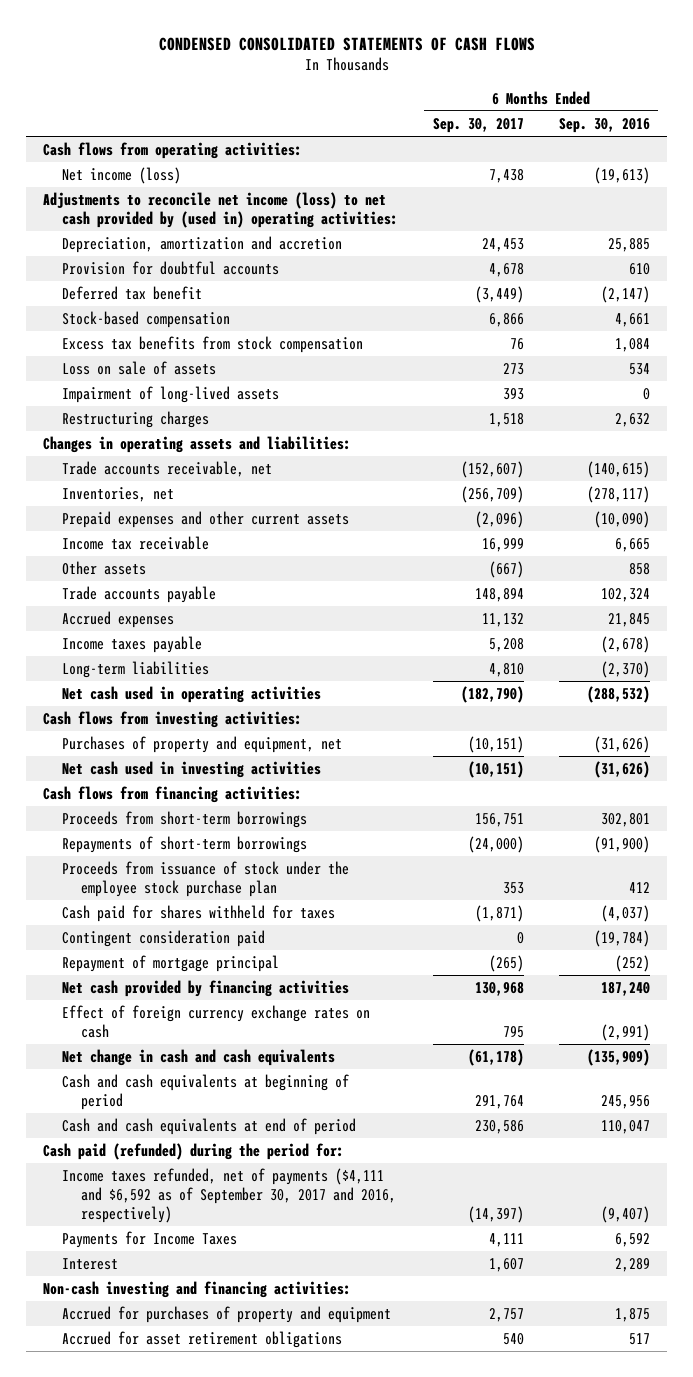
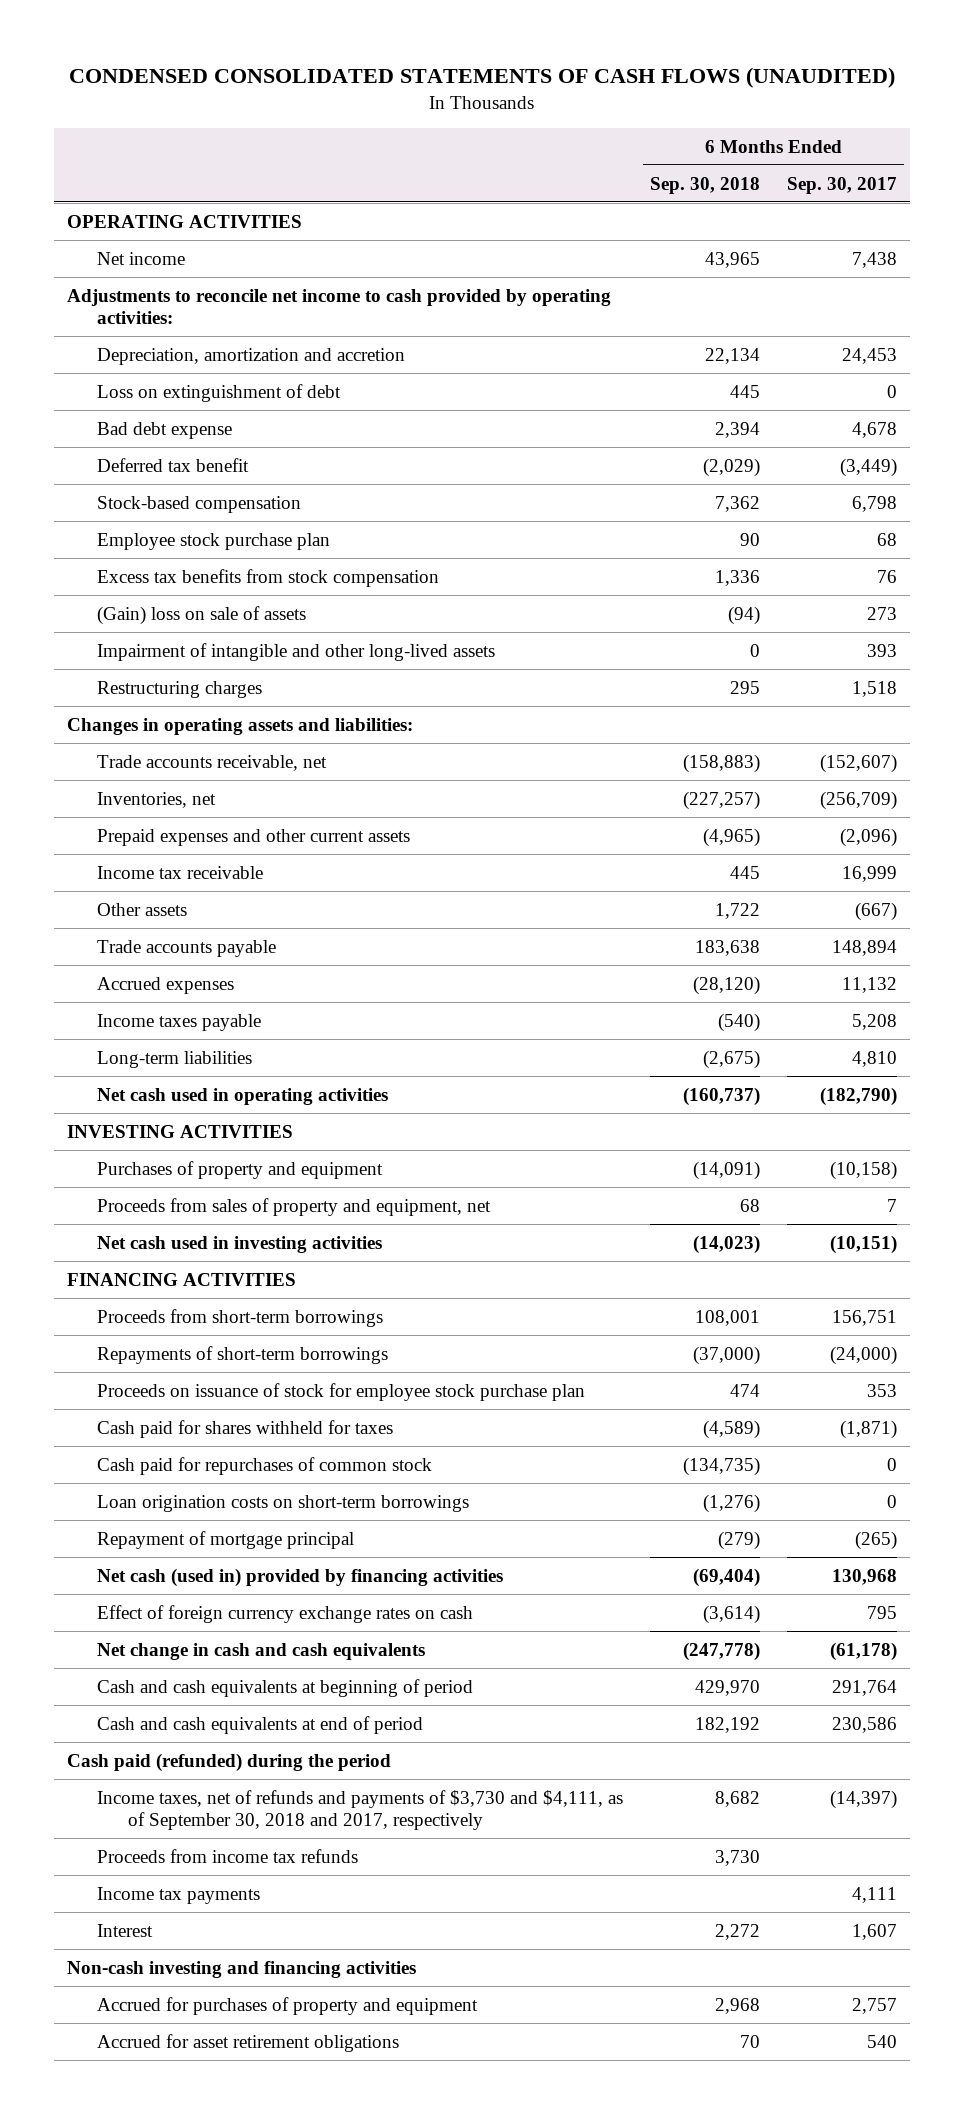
[158,36,535,51] CONDENSED CONSOLIDATED STATEMENTS OF CASH FLOWS -> [69,67,896,89] CONDENSED CONSOLIDATED STATEMENTS OF CASH FLOWS (UNAUDITED)
[558,117,650,133] Sep. 30, 2016 -> none
none -> [650,176,761,194] Sep. 30, 2018
[43,141,303,159] Cash flows from operating activities: -> [67,214,303,228] OPERATING ACTIVITIES
[62,166,182,184] Net income (loss) -> [97,251,186,265] Net income
[43,191,399,228] Adjustments to reconcile net income (loss) to net cash provided by (used in) operating activities: -> [67,288,612,324] Adjustments to reconcile net income to cash provided by operating activities:
none -> [97,383,342,402] Loss on extinguishment of debt
[62,260,280,275] Provision for doubtful accounts -> [97,421,233,439] Bad debt expense
[488,312,524,327] 6,866 -> [851,495,897,512] 6,798
none -> [97,532,331,550] Employee stock purchase plan
[62,360,217,375] Loss on sale of assets -> [97,605,307,625] (Gain) loss on sale of assets
[62,385,280,403] Impairment of long-lived assets -> [97,642,496,661] Impairment of intangible and other long-lived assets
[43,710,303,728] Cash flows from investing activities: -> [67,1124,294,1138] INVESTING ACTIVITIES
[62,735,343,753] Purchases of property and equipment, net -> [97,1160,384,1179] Purchases of property and equipment
[467,735,524,753] (10,151) -> [829,1160,897,1180] (10,158)
none -> [97,1197,492,1216] Proceeds from sales of property and equipment, net
[43,785,303,803] Cash flows from financing activities: -> [67,1272,297,1286] FINANCING ACTIVITIES
[62,860,350,897] Proceeds from issuance of stock under the employee stock purchase plan -> [97,1382,586,1401] Proceeds on issuance of stock for employee stock purchase plan
[62,929,266,947] Contingent consideration paid -> none
none -> [97,1456,433,1475] Cash paid for repurchases of common stock
none -> [97,1494,470,1512] Loan origination costs on short-term borrowings
[62,979,350,997] Net cash provided by financing activities -> [97,1567,504,1587] Net cash (used in) provided by financing activities
[43,1142,345,1160] Cash paid (refunded) during the period for: -> [67,1752,392,1772] Cash paid (refunded) during the period
[62,1167,396,1223] Income taxes refunded, net of payments ($4,111 and $6,592 as of September 30, 2017 and 2016, respectively) -> [97,1789,624,1830] Income taxes, net of refunds and payments of $3,730 and $4,111, as of September 30, 2018 and 2017, respectively
none -> [97,1848,359,1863] Proceeds from income tax refunds
[62,1230,238,1248] Payments for Income Taxes -> [97,1886,261,1904] Income tax payments
[43,1280,352,1298] Non-cash investing and financing activities: -> [67,1960,417,1978] Non-cash investing and financing activities

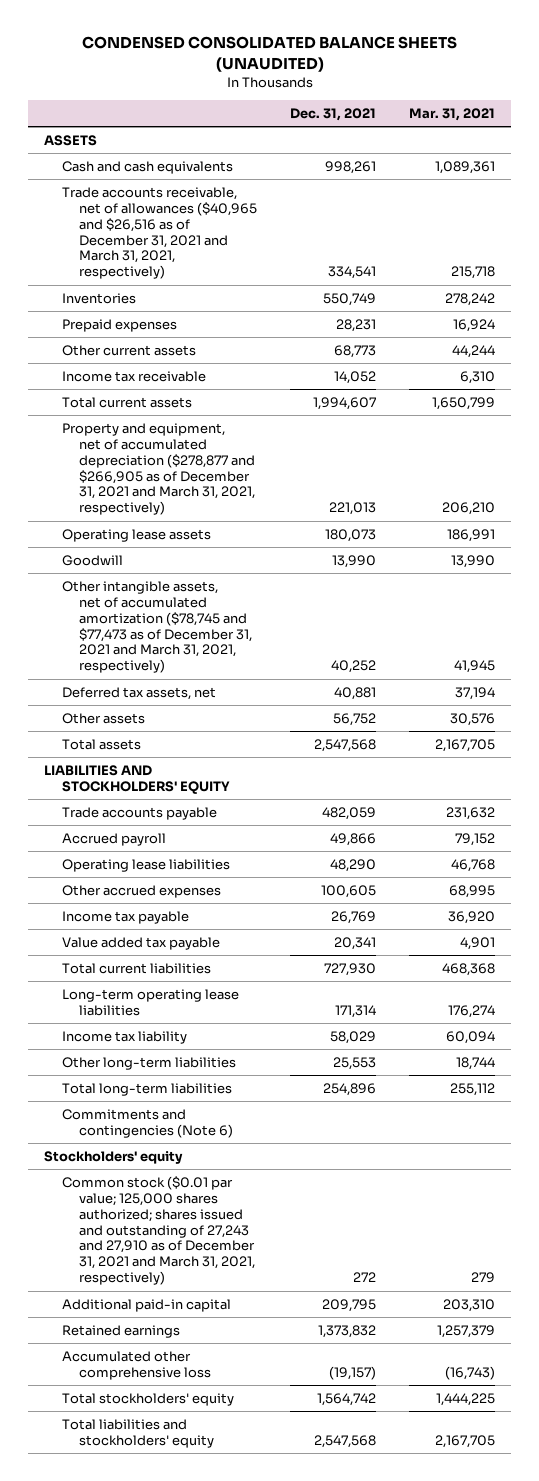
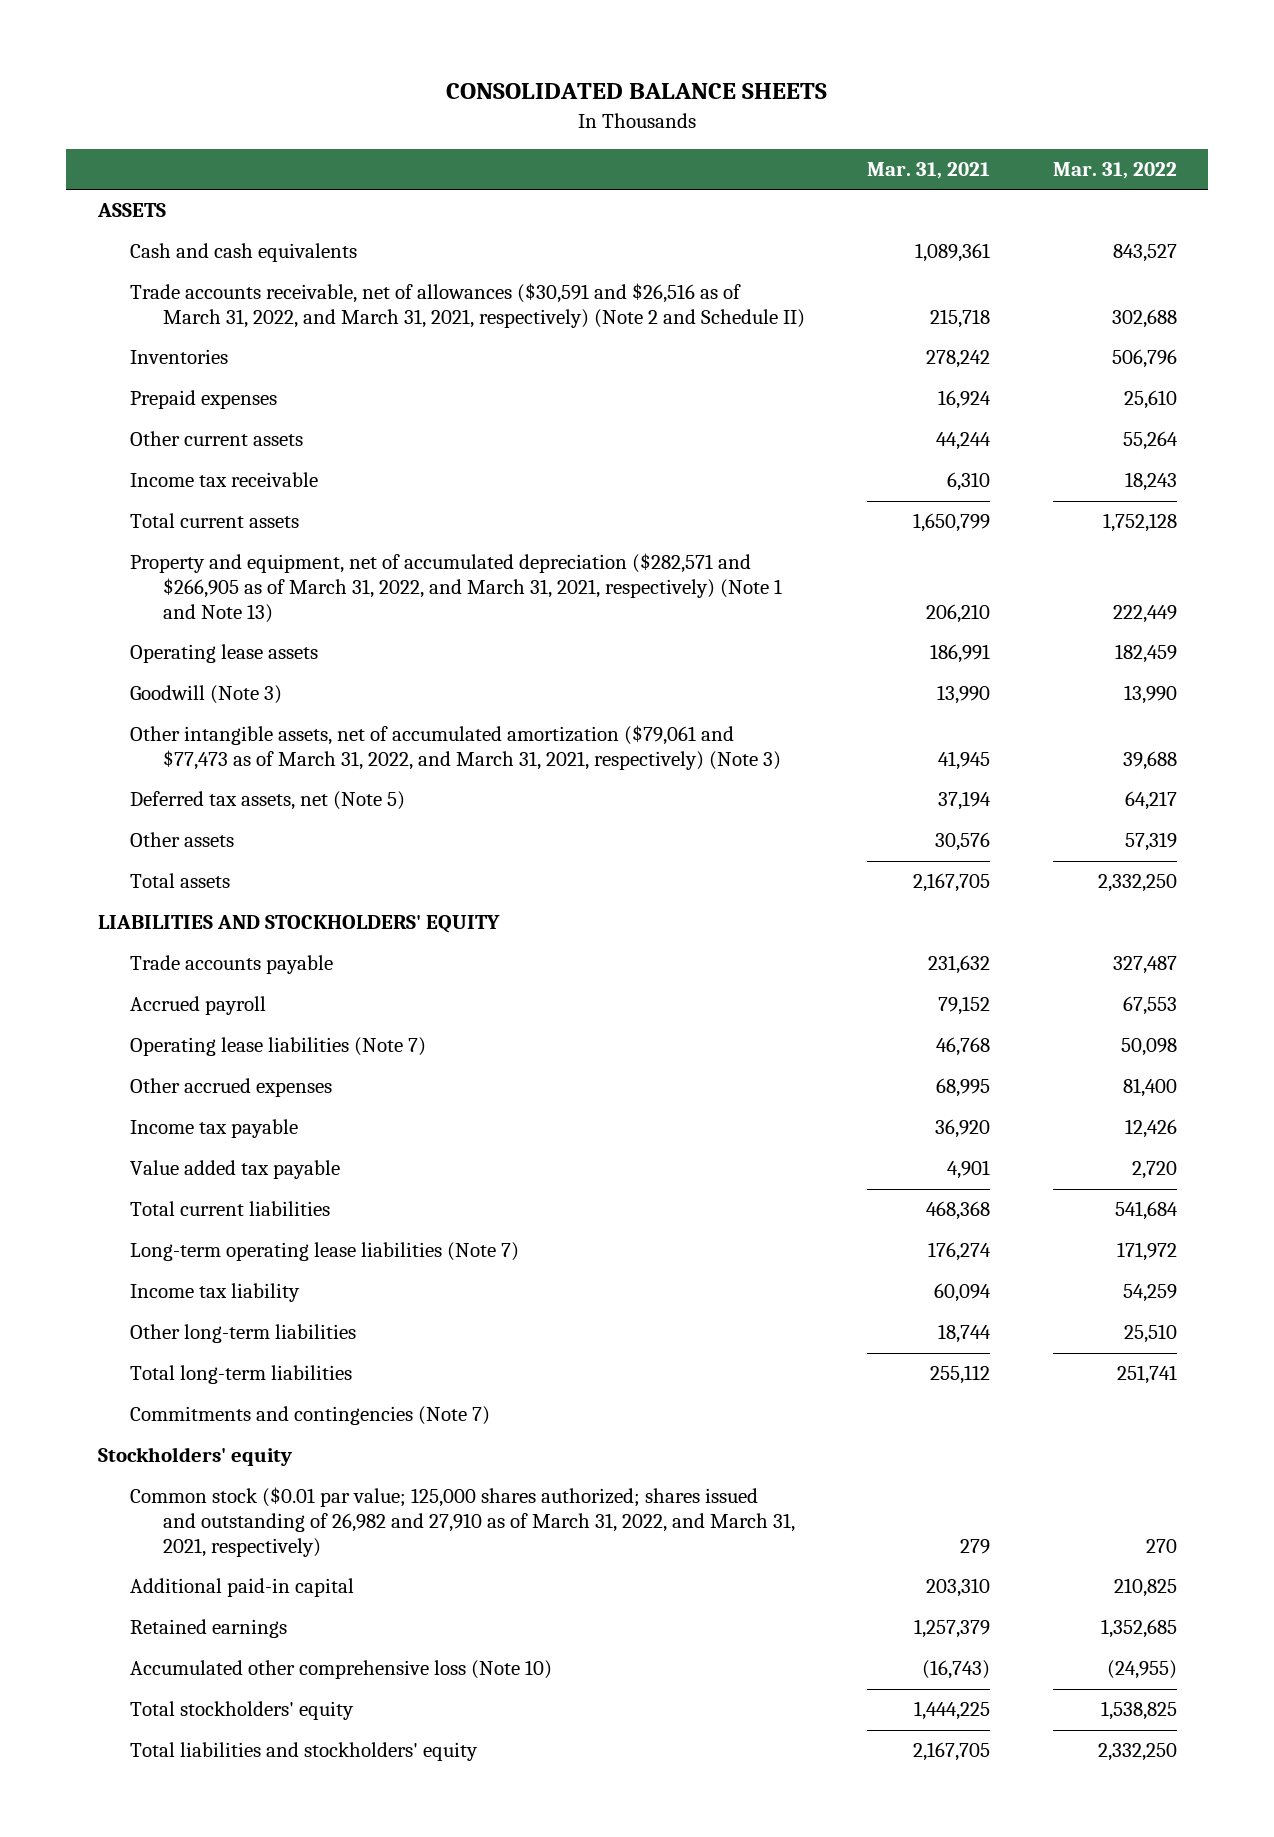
[81,36,457,72] CONDENSED CONSOLIDATED BALANCE SHEETS (UNAUDITED) -> [446,83,828,100] CONSOLIDATED BALANCE SHEETS
[289,107,376,121] Dec. 31, 2021 -> none
none -> [1052,162,1177,180] Mar. 31, 2022
[61,186,257,280] Trade accounts receivable, net of allowances ($40,965 and $26,516 as of December 31, 2021 and March 31, 2021, respectively) -> [130,283,805,328] Trade accounts receivable, net of allowances ($30,591 and $26,516 as of March 31, 2022, and March 31, 2021, respectively) (Note 2 and Schedule II)
[61,422,255,516] Property and equipment, net of accumulated depreciation ($278,877 and $266,905 as of December 31, 2021 and March 31, 2021, respectively) -> [130,553,782,623] Property and equipment, net of accumulated depreciation ($282,571 and $266,905 as of March 31, 2022, and March 31, 2021, respectively) (Note 1 and Note 13)
[61,554,123,566] Goodwill -> [130,685,283,705] Goodwill (Note 3)
[61,580,252,674] Other intangible assets, net of accumulated amortization ($78,745 and $77,473 as of December 31, 2021 and March 31, 2021, respectively) -> [130,725,781,770] Other intangible assets, net of accumulated amortization ($79,061 and $77,473 as of March 31, 2022, and March 31, 2021, respectively) (Note 3)
[61,686,216,700] Deferred tax assets, net -> [130,791,406,811] Deferred tax assets, net (Note 5)
[61,858,230,872] Operating lease liabilities -> [130,1037,427,1057] Operating lease liabilities (Note 7)
[61,988,239,1016] Long-term operating lease liabilities -> [130,1242,520,1262] Long-term operating lease liabilities (Note 7)
[61,1108,233,1138] Commitments and contingencies (Note 6) -> [130,1406,491,1426] Commitments and contingencies (Note 7)
[61,1175,255,1286] Common stock ($0.01 par value; 125,000 shares authorized; shares issued and outstanding of 27,243 and 27,910 as of December 31, 2021 and March 31, 2021, respectively) -> [130,1487,795,1557] Common stock ($0.01 par value; 125,000 shares authorized; shares issued and outstanding of 26,982 and 27,910 as of March 31, 2022, and March 31, 2021, respectively)
[61,1350,211,1380] Accumulated other comprehensive loss -> [130,1660,553,1680] Accumulated other comprehensive loss (Note 10)

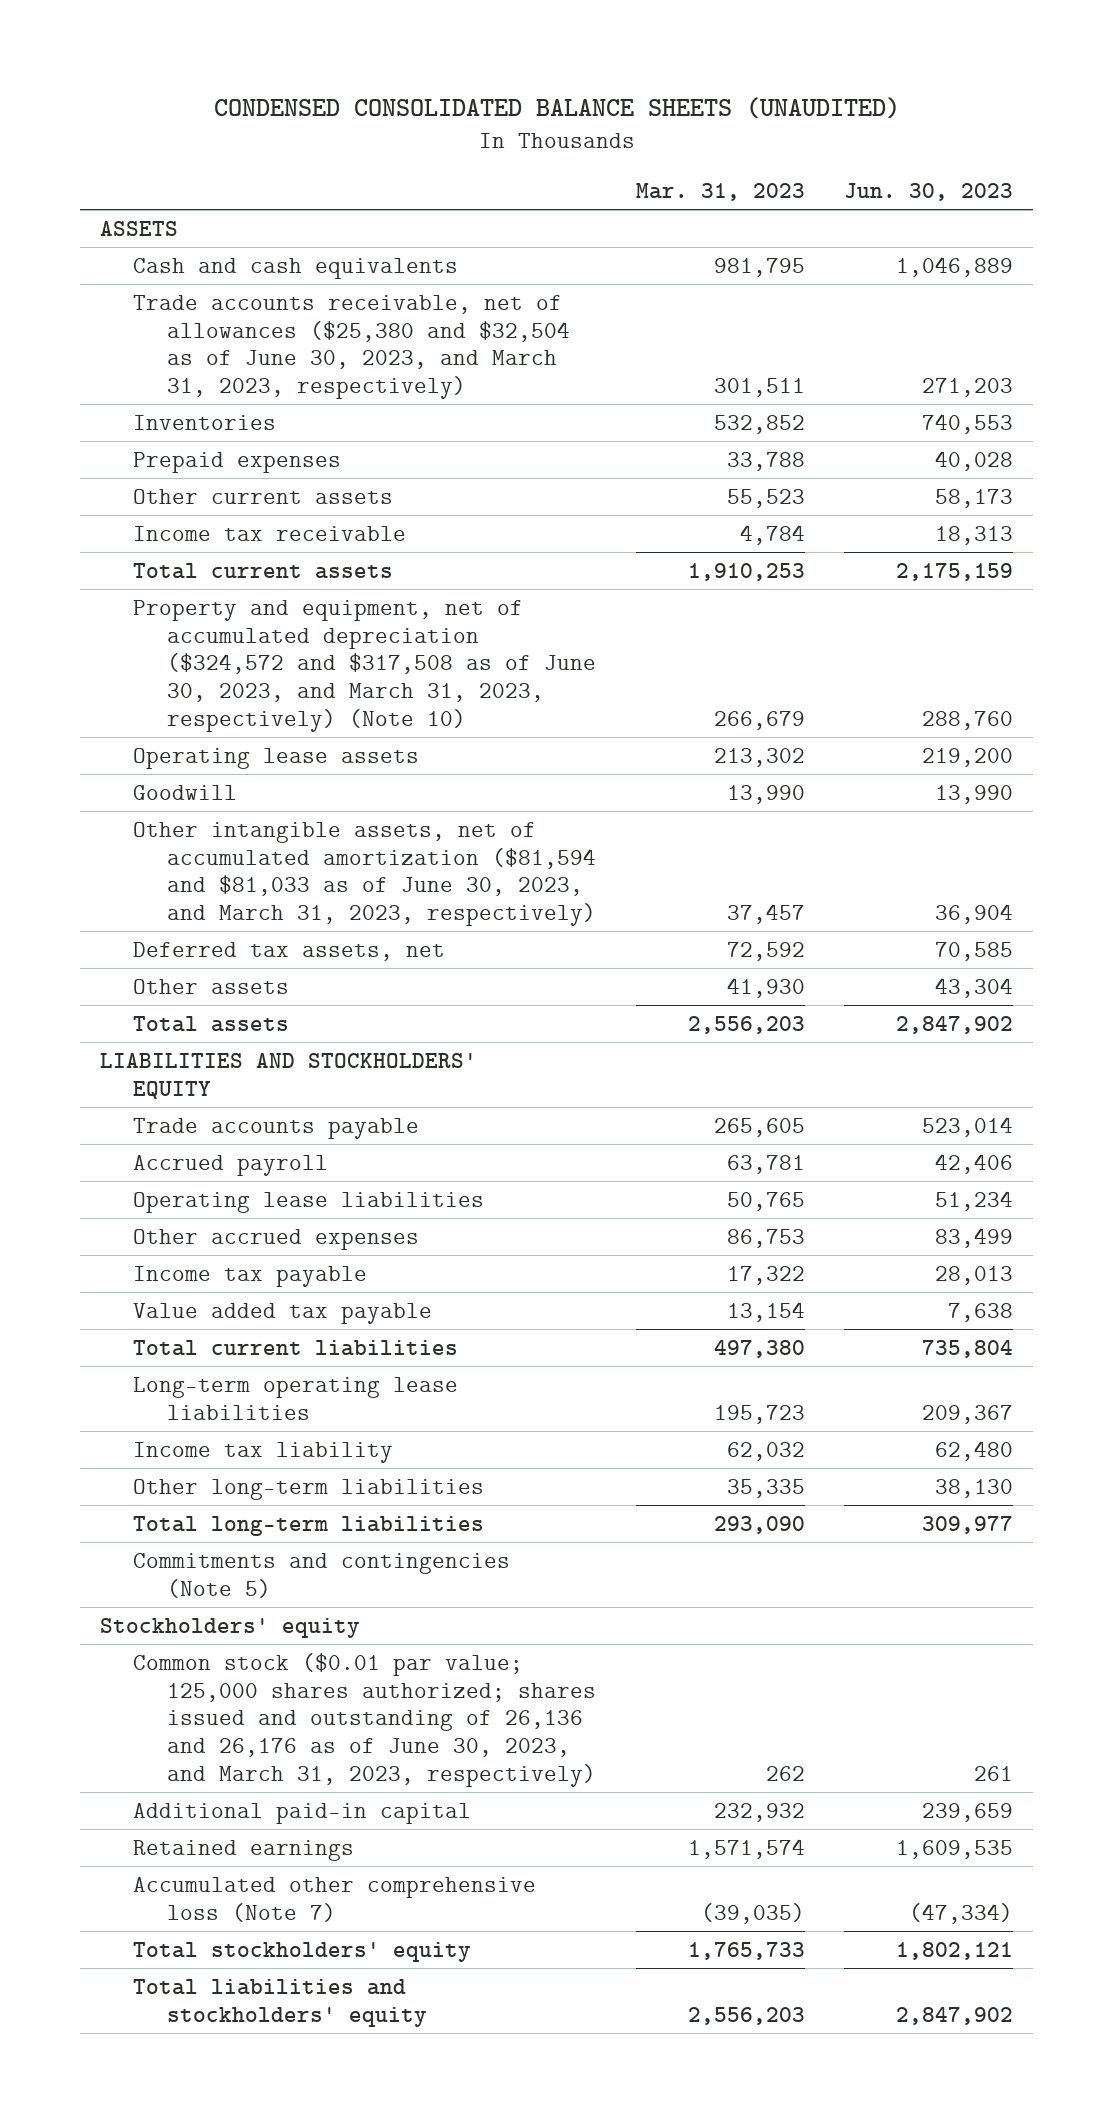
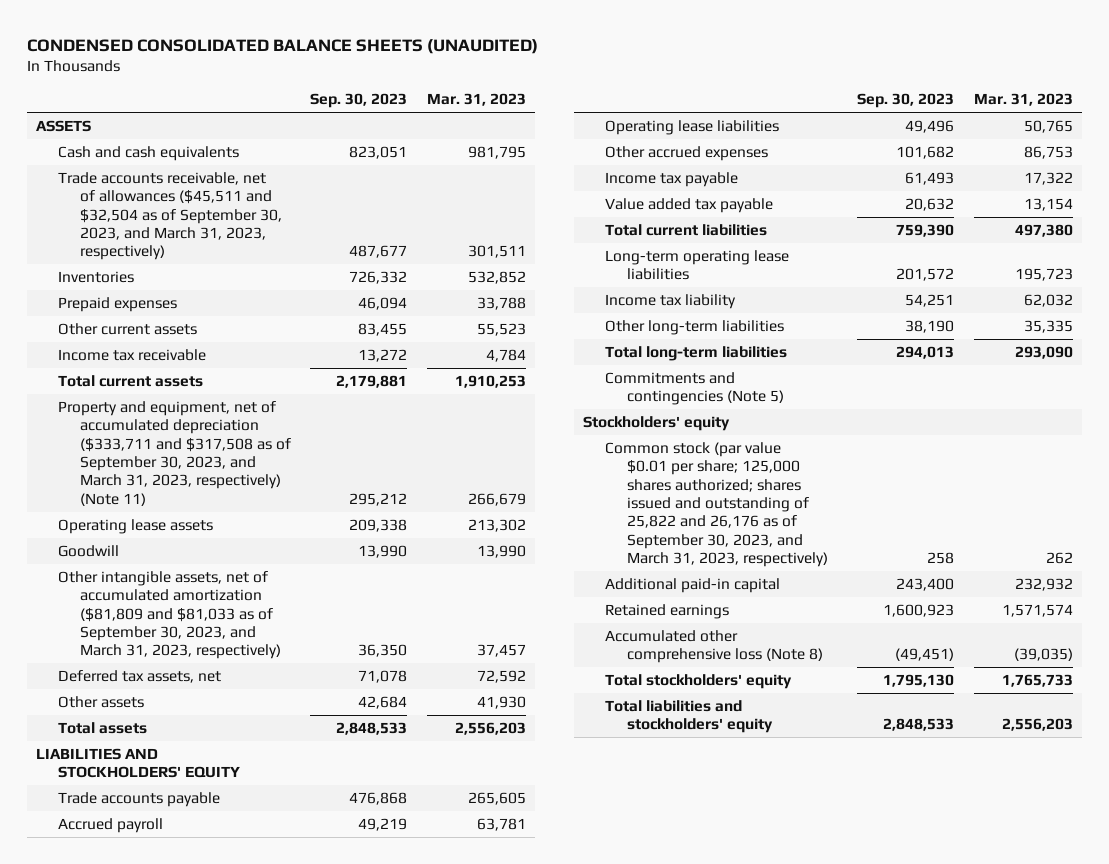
[844,182,1014,201] Jun. 30, 2023 -> none
none -> [310,93,408,109] Sep. 30, 2023
[133,294,571,399] Trade accounts receivable, net of allowances ($25,380 and $32,504 as of June 30, 2023, and March 31, 2023, respectively) -> [58,171,283,261] Trade accounts receivable, net of allowances ($45,511 and $32,504 as of September 30, 2023, and March 31, 2023, respectively)
[133,599,597,732] Property and equipment, net of accumulated depreciation ($324,572 and $317,508 as of June 30, 2023, and March 31, 2023, respectively) (Note 10) -> [58,400,292,506] Property and equipment, net of accumulated depreciation ($333,711 and $317,508 as of September 30, 2023, and March 31, 2023, respectively) (Note 11)
[133,821,597,926] Other intangible assets, net of accumulated amortization ($81,594 and $81,033 as of June 30, 2023, and March 31, 2023, respectively) -> [58,570,282,660] Other intangible assets, net of accumulated amortization ($81,809 and $81,033 as of September 30, 2023, and March 31, 2023, respectively)
[133,1652,597,1787] Common stock ($0.01 par value; 125,000 shares authorized; shares issued and outstanding of 26,136 and 26,176 as of June 30, 2023, and March 31, 2023, respectively) -> [605,441,829,568] Common stock (par value $0.01 per share; 125,000 shares authorized; shares issued and outstanding of 25,822 and 26,176 as of September 30, 2023, and March 31, 2023, respectively)
[133,1876,537,1922] Accumulated other comprehensive loss (Note 7) -> [605,629,824,664] Accumulated other comprehensive loss (Note 8)

